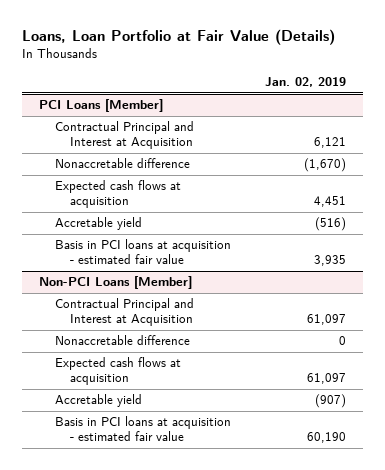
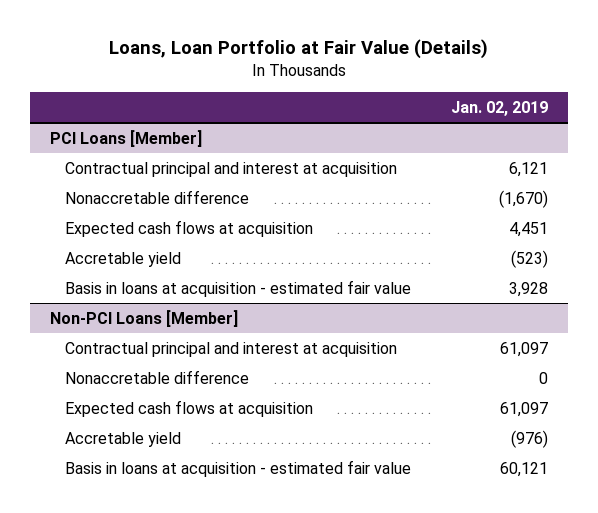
[54,121,194,150] Contractual Principal and Interest at Acquisition -> [65,161,398,177] Contractual principal and interest at acquisition
[314,217,346,232] (516) -> [511,249,549,268] (523)
[54,239,231,265] Basis in PCI loans at acquisition - estimated fair value -> [65,279,412,297] Basis in loans at acquisition - estimated fair value
[313,255,346,267] 3,935 -> [509,281,549,297] 3,928
[54,298,194,327] Contractual Principal and Interest at Acquisition -> [65,341,398,357] Contractual principal and interest at acquisition
[314,394,346,409] (907) -> [511,429,549,448] (976)
[54,416,231,442] Basis in PCI loans at acquisition - estimated fair value -> [65,459,412,477] Basis in loans at acquisition - estimated fair value
[306,432,346,444] 60,190 -> [500,461,549,477] 60,121

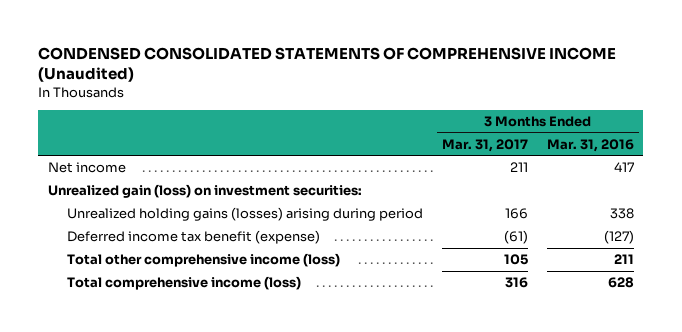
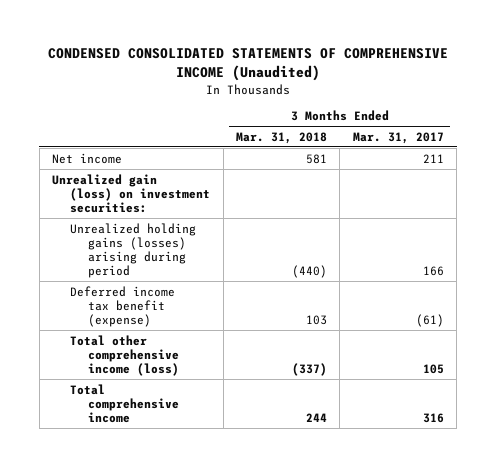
[547,138,635,152] Mar. 31, 2016 -> none
none -> [235,131,327,144] Mar. 31, 2018
[67,276,302,291] Total comprehensive income (loss) -> [70,383,179,423] Total comprehensive income

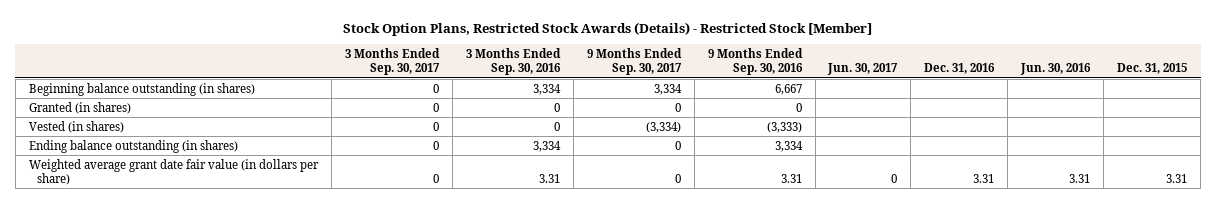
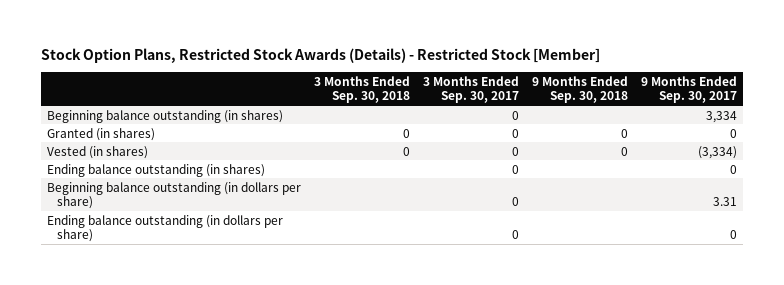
[465,47,561,76] 3 Months Ended Sep. 30, 2016 -> none
[707,47,803,76] 9 Months Ended Sep. 30, 2016 -> none
[827,63,899,76] Jun. 30, 2017 -> none
[924,63,996,75] Dec. 31, 2016 -> none
[1020,63,1092,76] Jun. 30, 2016 -> none
[1117,63,1188,75] Dec. 31, 2015 -> none
none -> [314,75,411,104] 3 Months Ended Sep. 30, 2018
none -> [531,75,628,104] 9 Months Ended Sep. 30, 2018
[28,158,319,186] Weighted average grant date fair value (in dollars per share) -> [47,181,302,210] Beginning balance outstanding (in dollars per share)
[674,174,681,184] 0 -> [712,197,737,207] 3.31
none -> [47,214,284,243] Ending balance outstanding (in dollars per share)

